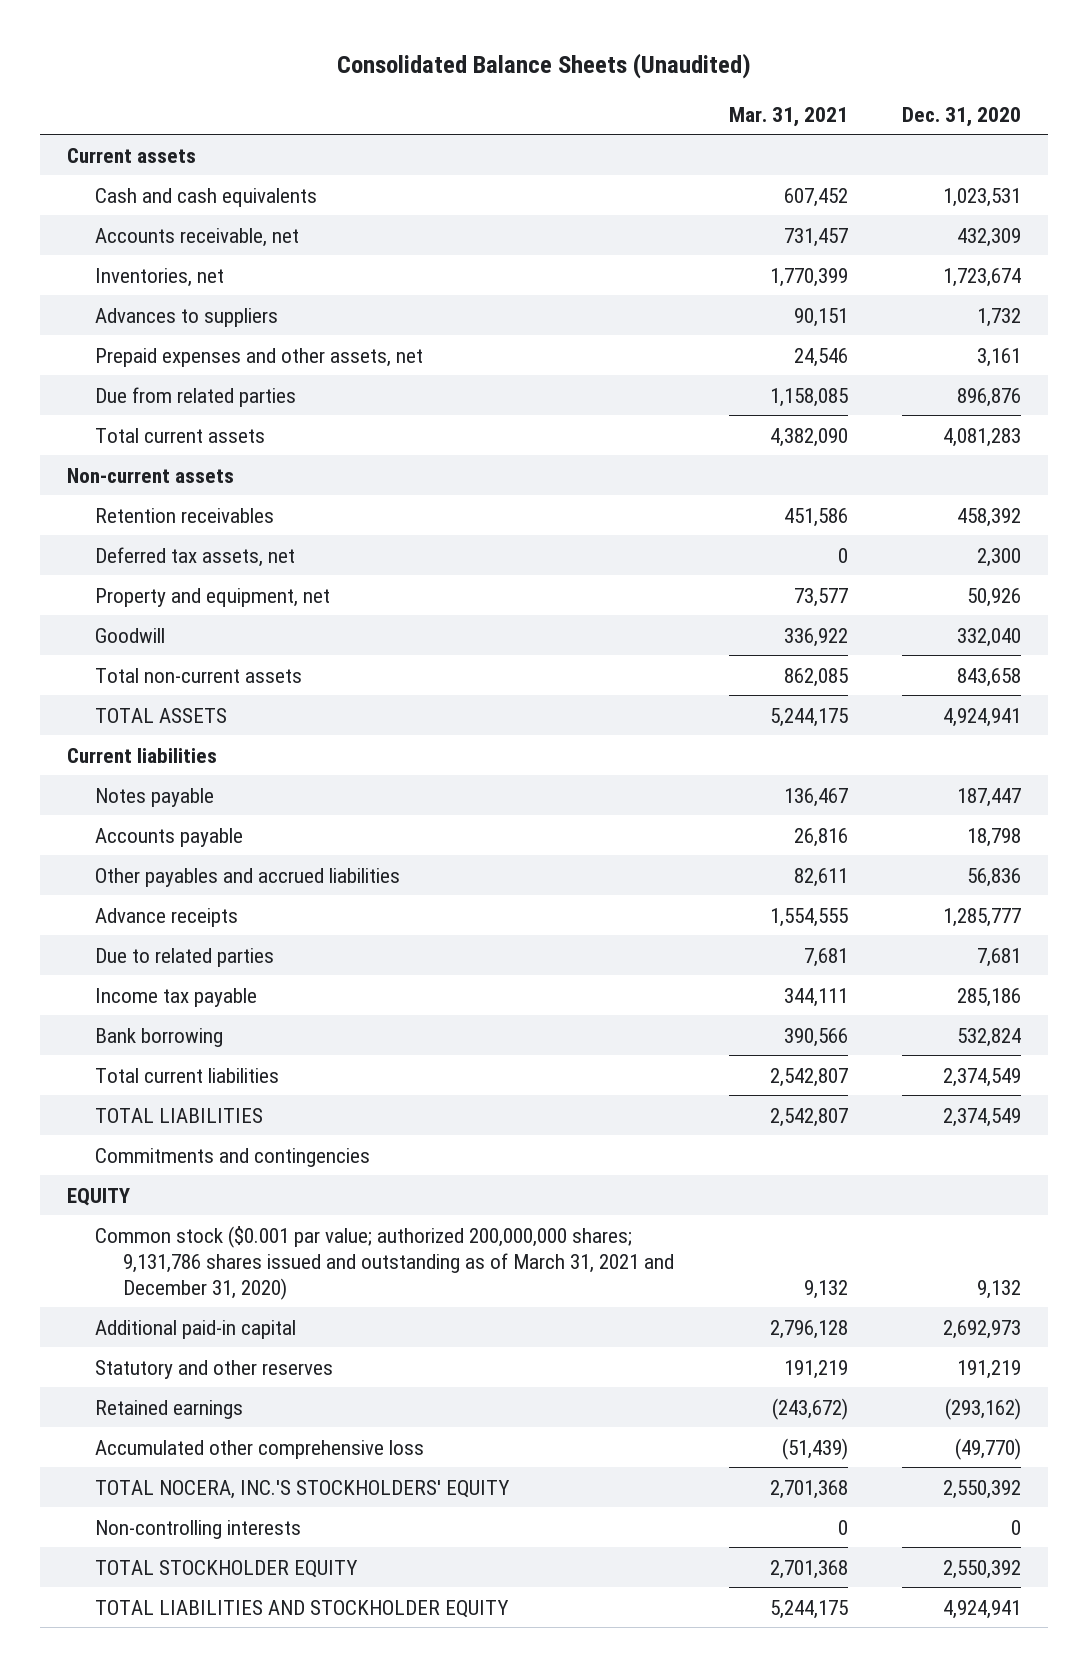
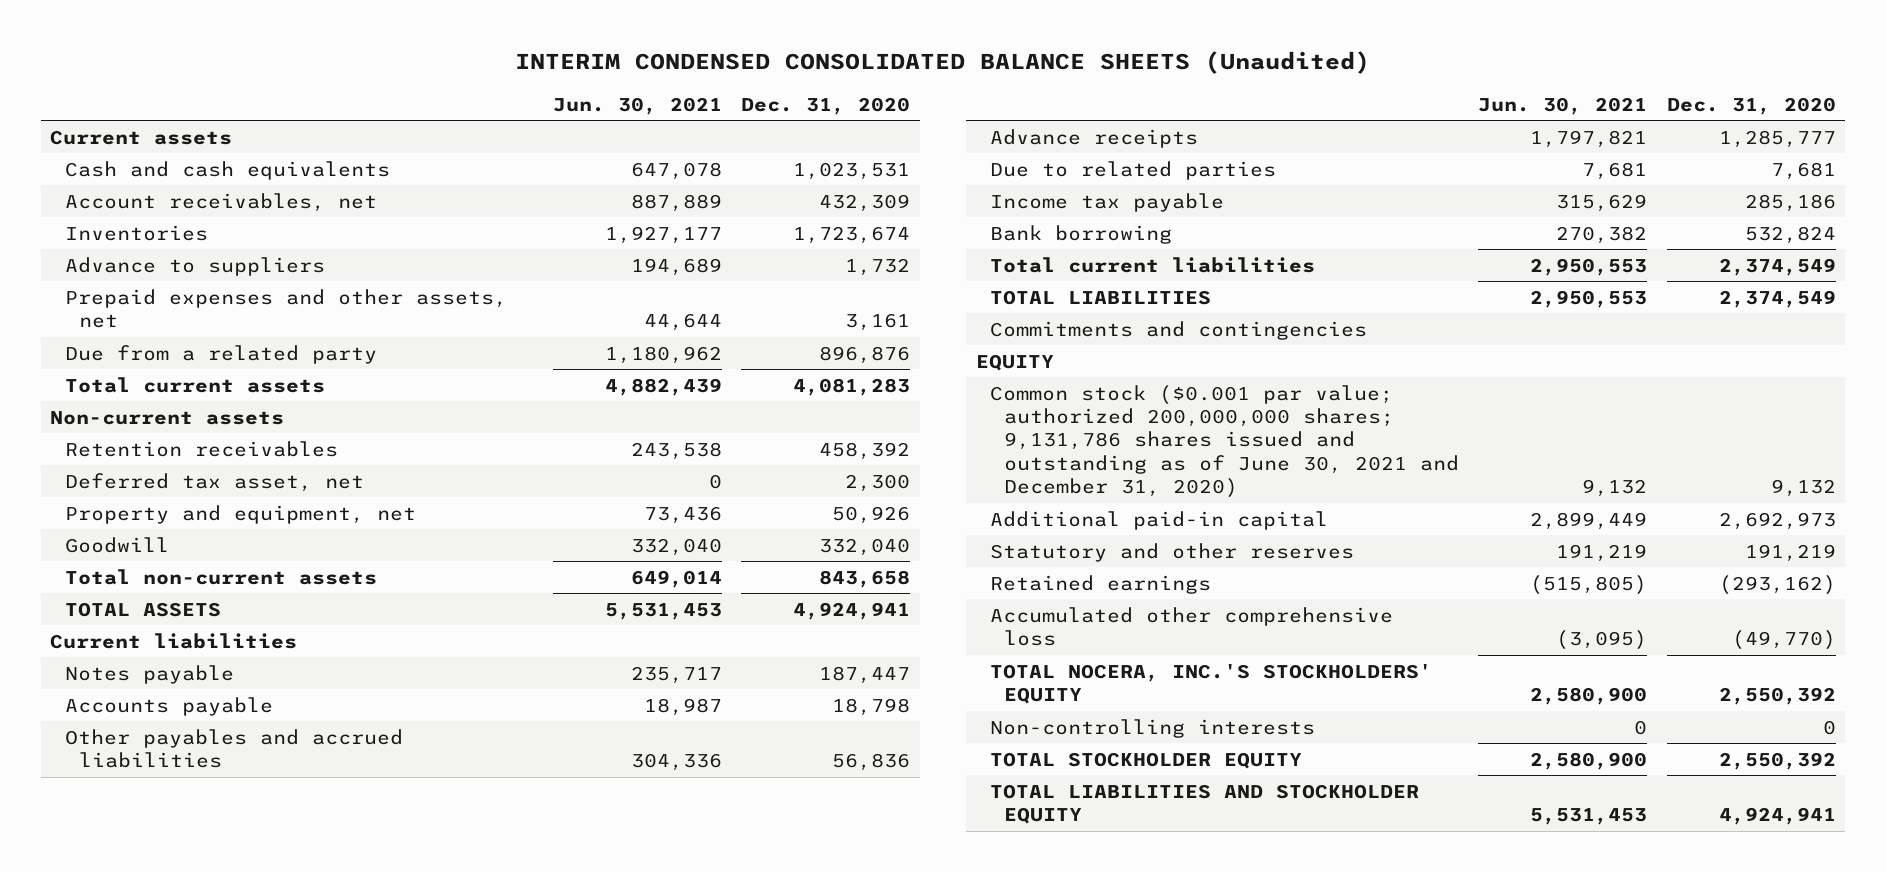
[337,52,752,79] Consolidated Balance Sheets (Unaudited) -> [514,51,1370,75] INTERIM CONDENSED CONSOLIDATED BALANCE SHEETS (Unaudited)
[728,106,848,127] Mar. 31, 2021 -> none
none -> [553,96,723,115] Jun. 30, 2021
[95,227,300,247] Accounts receivable, net -> [64,192,377,212] Account receivables, net
[95,267,225,287] Inventories, net -> [64,224,208,241] Inventories
[95,307,279,327] Advances to suppliers -> [64,256,325,276] Advance to suppliers
[95,386,297,407] Due from related parties -> [64,344,377,364] Due from a related party
[95,546,296,567] Deferred tax assets, net -> [64,472,364,492] Deferred tax asset, net
[95,1225,675,1300] Common stock ($0.001 par value; authorized 200,000,000 shares; 9,131,786 shares issued and outstanding as of March 31, 2021 and December 31, 2020) -> [989,384,1460,498] Common stock ($0.001 par value; authorized 200,000,000 shares; 9,131,786 shares issued and outstanding as of June 30, 2021 and December 31, 2020)

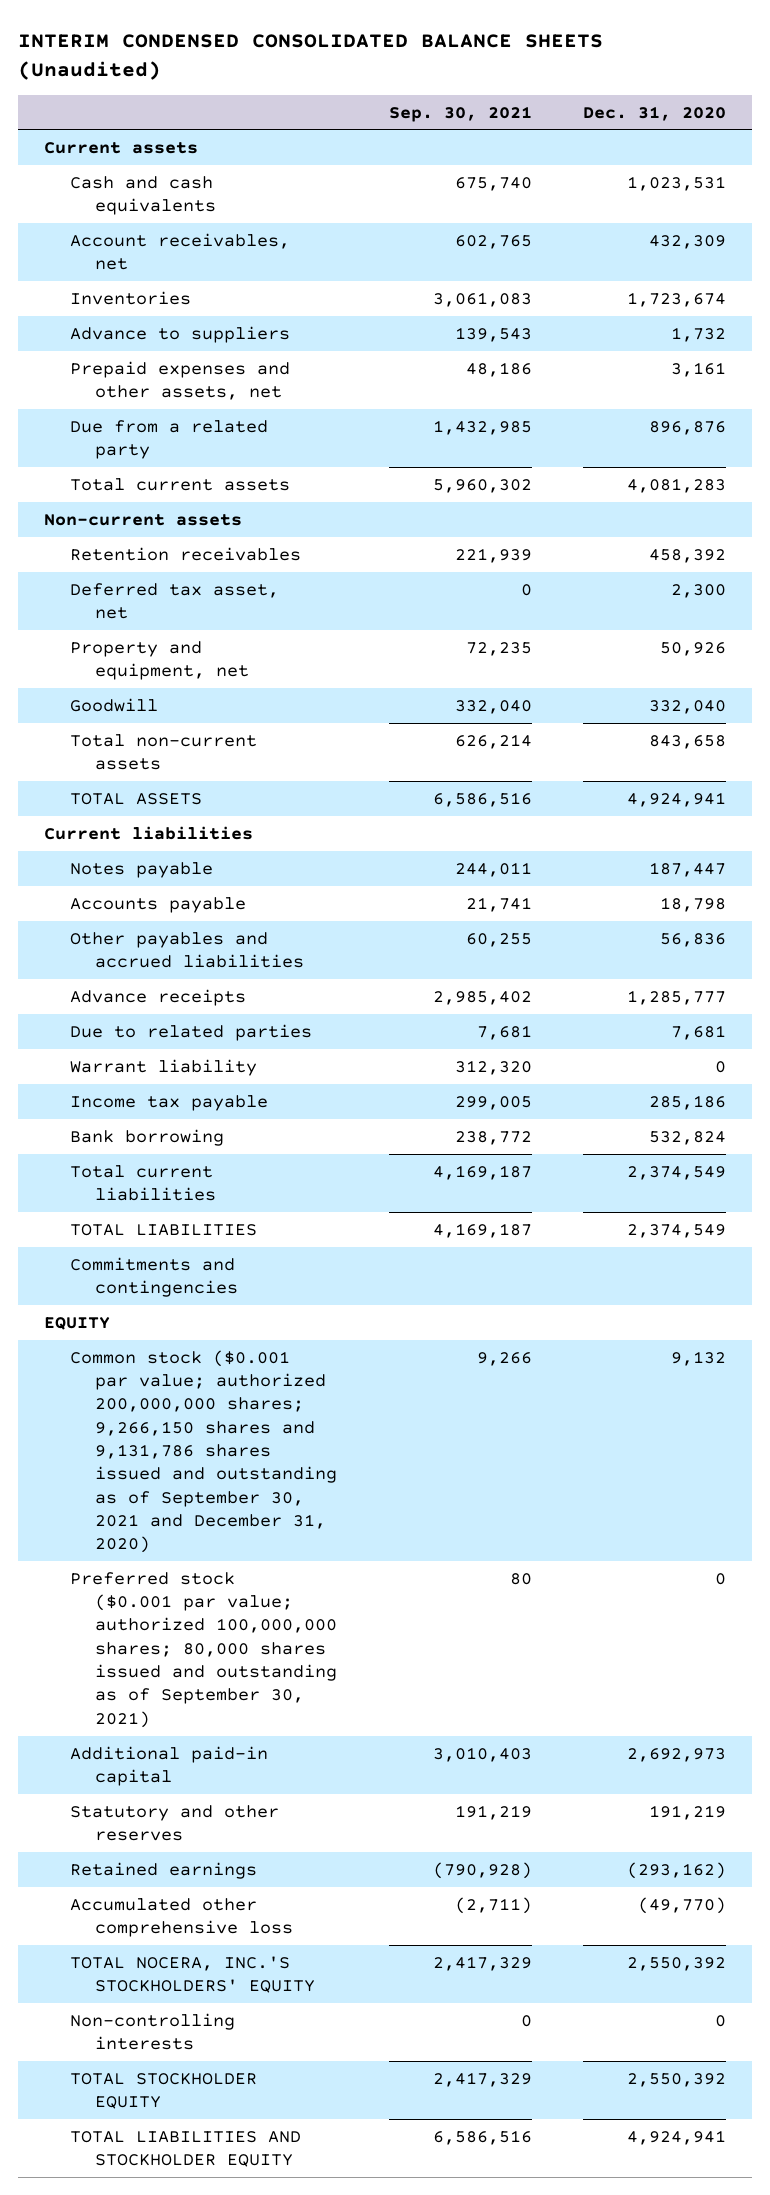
[553,96,723,115] Jun. 30, 2021 -> none
none -> [388,105,532,122] Sep. 30, 2021
none -> [69,1058,257,1076] Warrant liability
[989,384,1460,498] Common stock ($0.001 par value; authorized 200,000,000 shares; 9,131,786 shares issued and outstanding as of June 30, 2021 and December 31, 2020) -> [69,1349,338,1554] Common stock ($0.001 par value; authorized 200,000,000 shares; 9,266,150 shares and 9,131,786 shares issued and outstanding as of September 30, 2021 and December 31, 2020)
none -> [69,1571,338,1728] Preferred stock ($0.001 par value; authorized 100,000,000 shares; 80,000 shares issued and outstanding as of September 30, 2021)

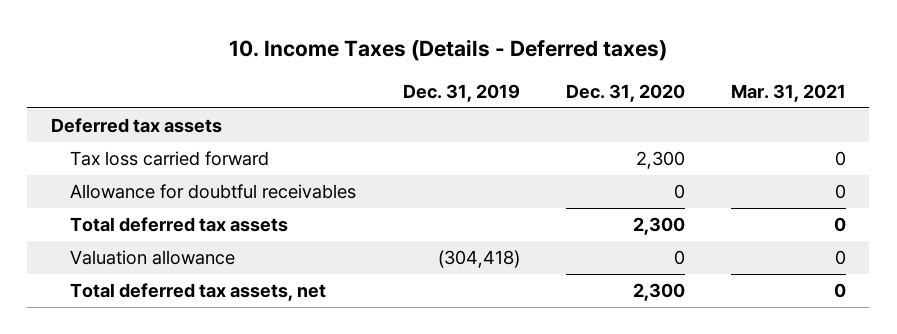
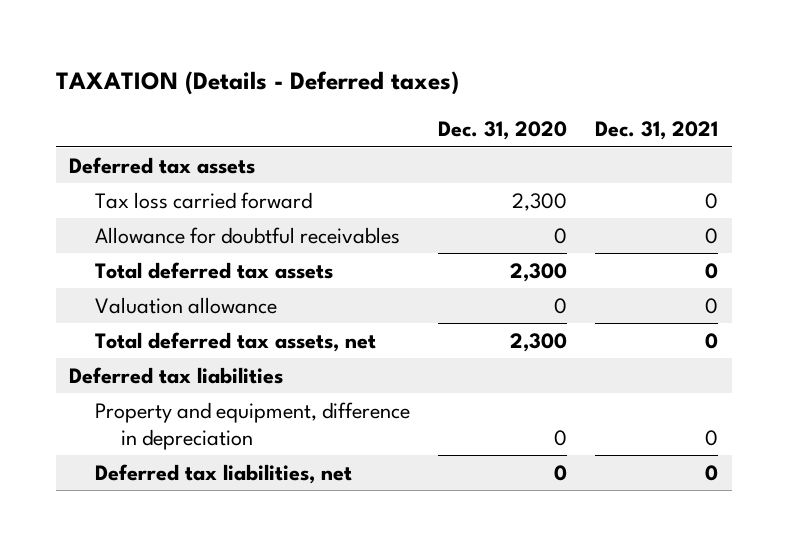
[229,39,668,62] 10. Income Taxes (Details - Deferred taxes) -> [55,71,459,96] TAXATION (Details - Deferred taxes)
[402,84,520,103] Dec. 31, 2019 -> none
[731,84,847,103] Mar. 31, 2021 -> none
none -> [594,121,718,141] Dec. 31, 2021
none -> [69,366,284,384] Deferred tax liabilities
none -> [95,401,411,451] Property and equipment, difference in depreciation
none -> [95,463,353,484] Deferred tax liabilities, net

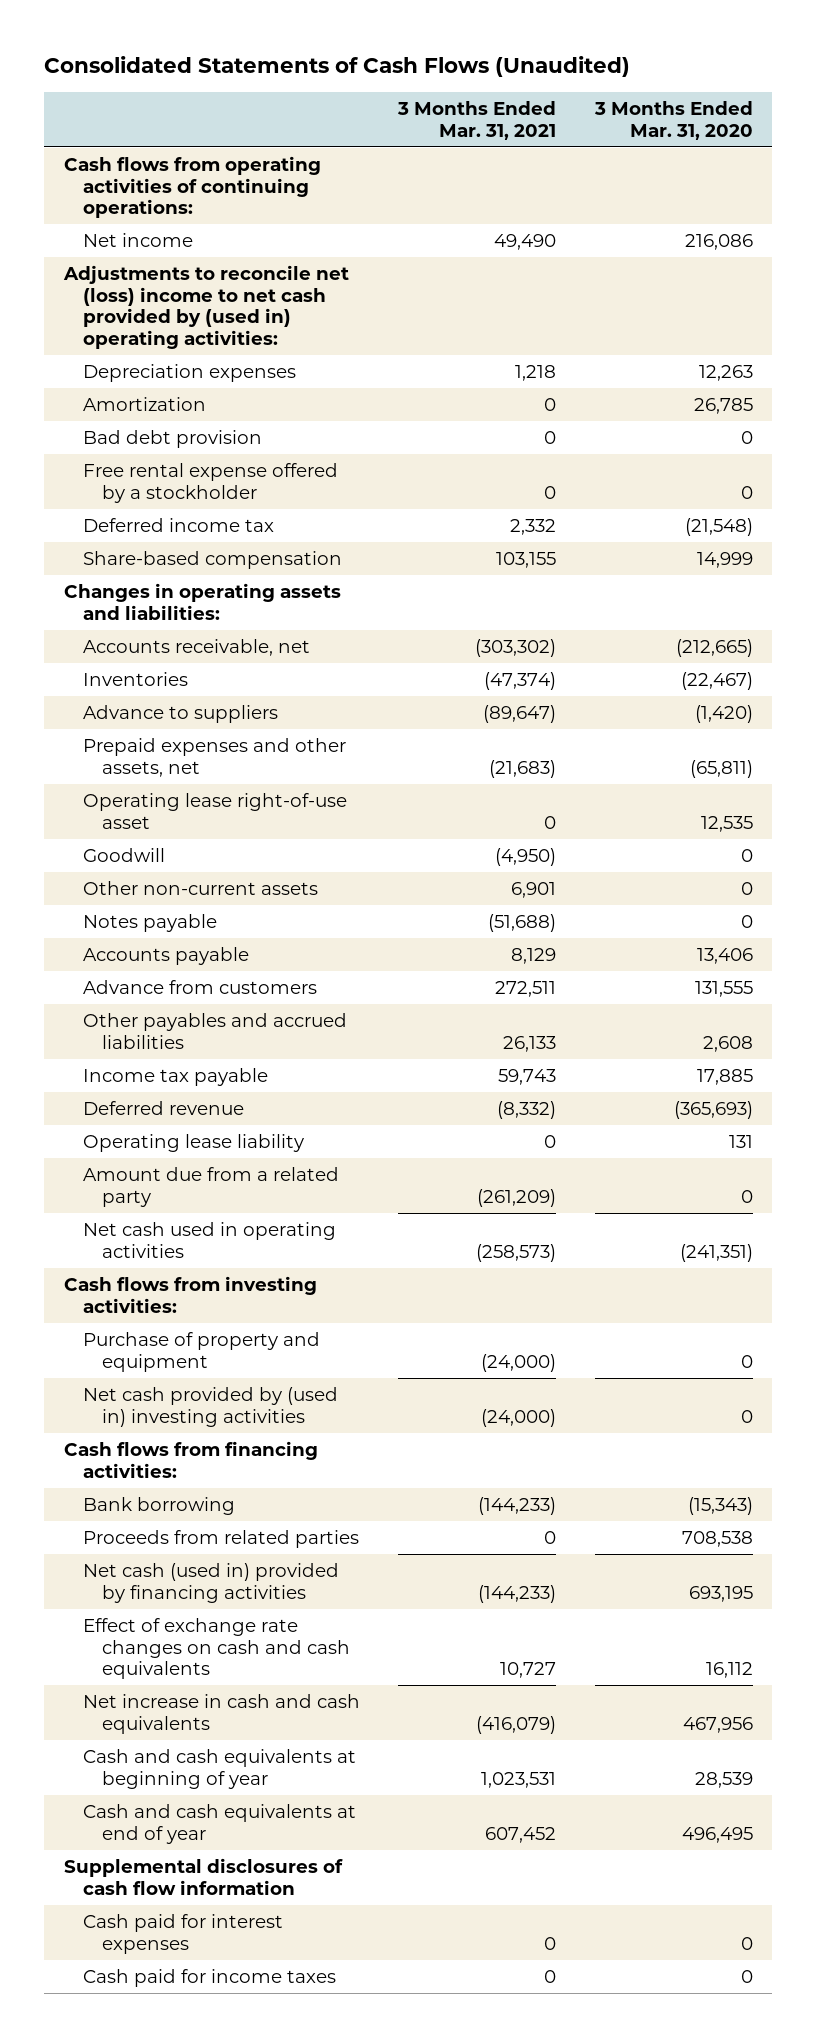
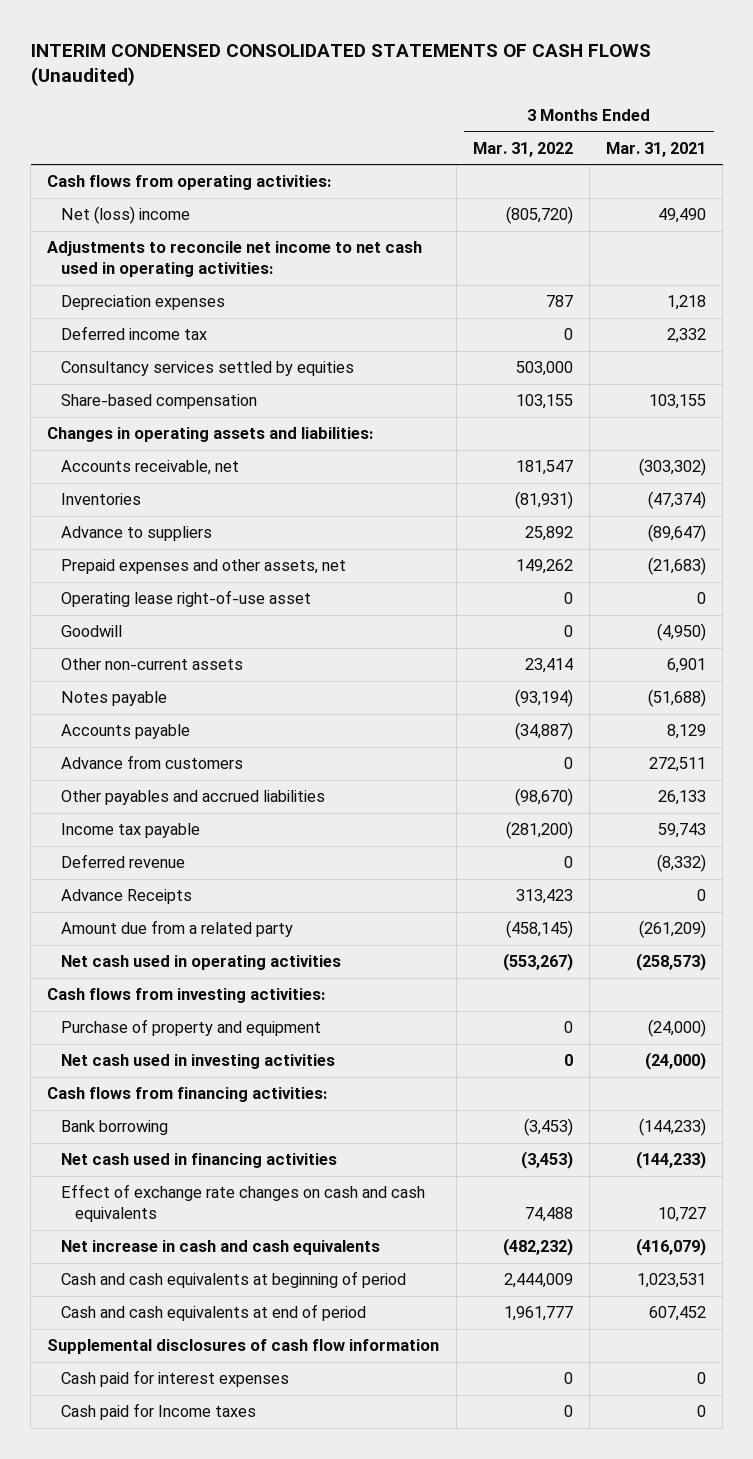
[44,56,631,78] Consolidated Statements of Cash Flows (Unaudited) -> [30,43,651,87] INTERIM CONDENSED CONSOLIDATED STATEMENTS OF CASH FLOWS (Unaudited)
[593,101,753,140] 3 Months Ended Mar. 31, 2020 -> none
none -> [472,141,573,157] Mar. 31, 2022
[63,156,321,219] Cash flows from operating activities of continuing operations: -> [47,175,332,191] Cash flows from operating activities:
[82,233,193,248] Net income -> [60,206,190,225] Net (loss) income
[62,265,349,349] Adjustments to reconcile net (loss) income to net cash provided by (used in) operating activities: -> [47,241,423,278] Adjustments to reconcile net income to net cash used in operating activities:
[82,397,206,412] Amortization -> none
[82,430,262,449] Bad debt provision -> none
[82,463,338,503] Free rental expense offered by a stockholder -> none
none -> [60,361,354,377] Consultancy services settled by equities
[82,1134,304,1153] Operating lease liability -> none
none -> [60,889,192,905] Advance Receipts
[82,1387,338,1427] Net cash provided by (used in) investing activities -> [60,1054,335,1070] Net cash used in investing activities
[82,1530,359,1549] Proceeds from related parties -> none
[82,1563,339,1603] Net cash (used in) provided by financing activities -> [60,1153,337,1169] Net cash used in financing activities
[82,1749,356,1789] Cash and cash equivalents at beginning of year -> [60,1271,406,1289] Cash and cash equivalents at beginning of period
[82,1804,356,1844] Cash and cash equivalents at end of year -> [60,1304,366,1322] Cash and cash equivalents at end of period
[82,1969,336,1988] Cash paid for income taxes -> [60,1403,256,1421] Cash paid for Income taxes

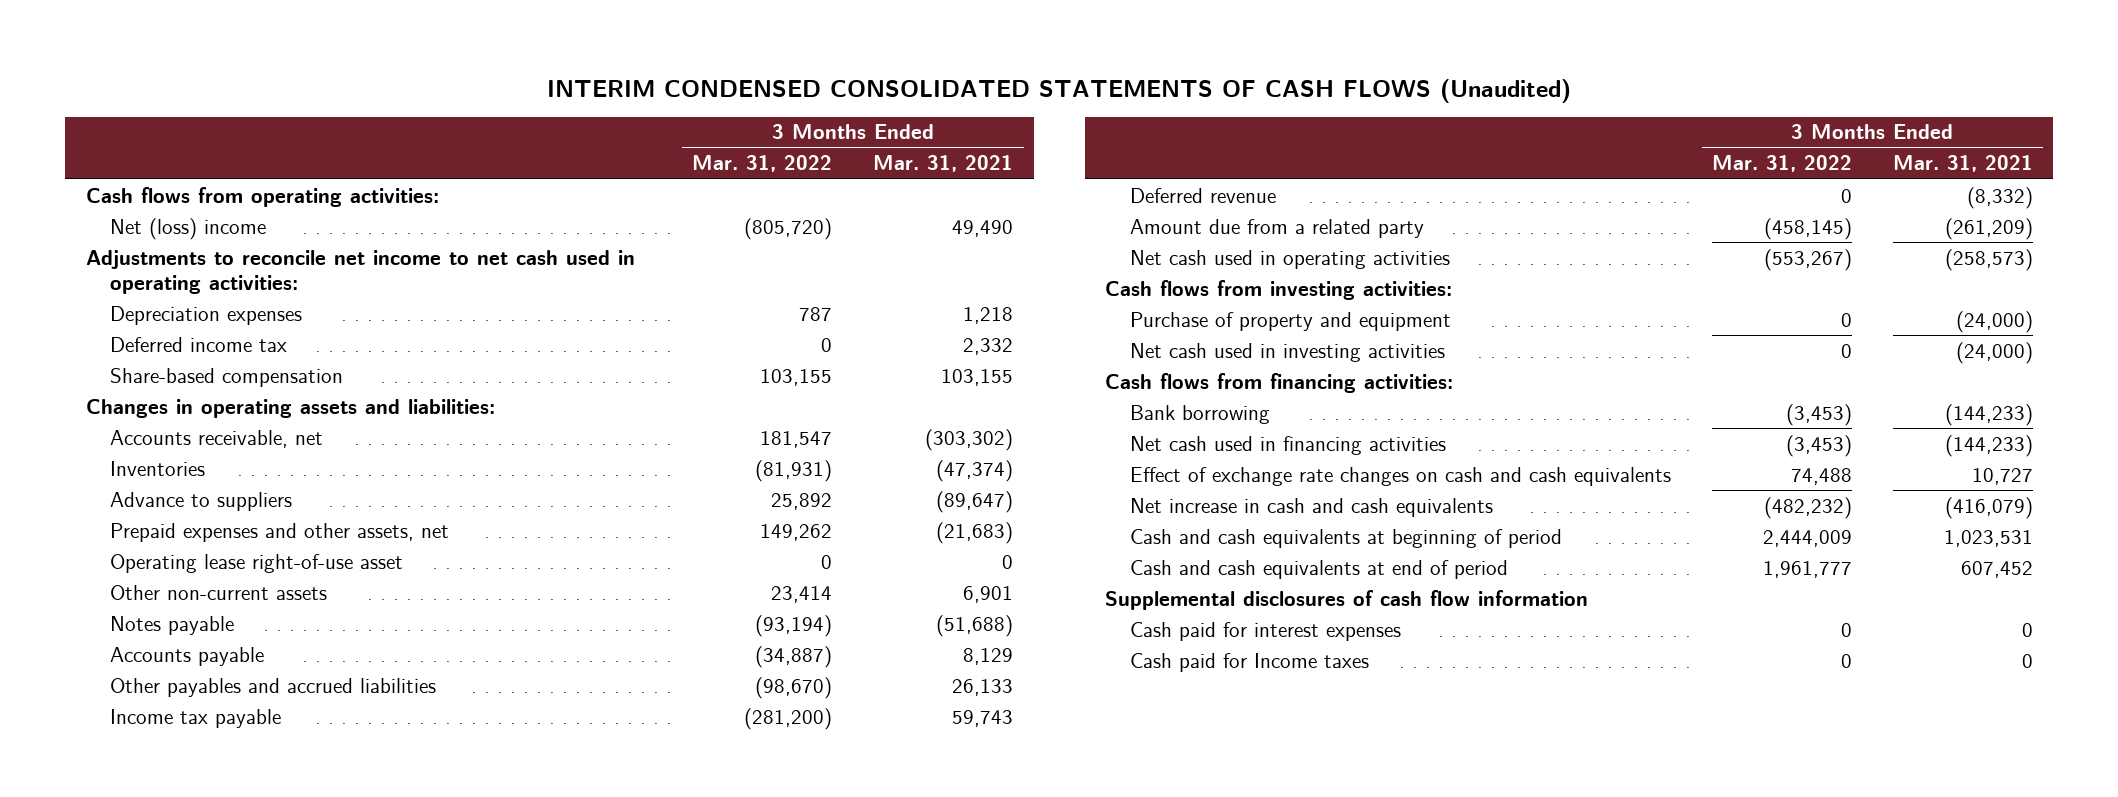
[60,361,354,377] Consultancy services settled by equities -> none
[60,625,122,638] Goodwill -> none
[60,755,243,770] Advance from customers -> none
[60,889,192,905] Advance Receipts -> none

